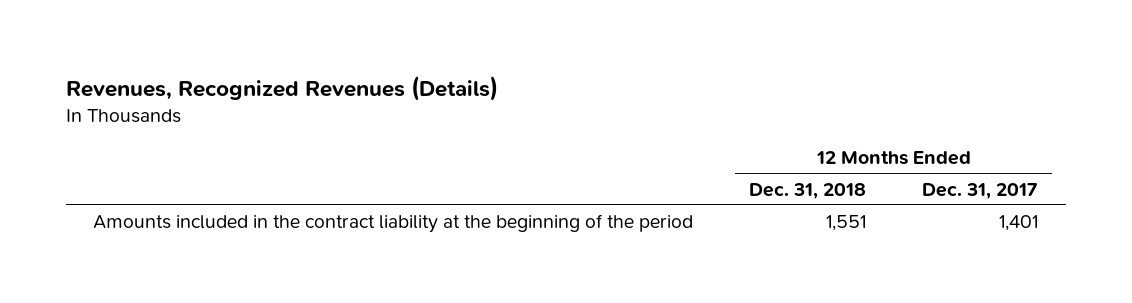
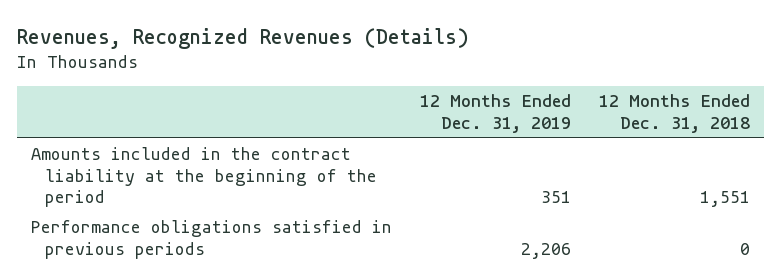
[922,182,1039,199] Dec. 31, 2017 -> none
none -> [419,94,571,133] 12 Months Ended Dec. 31, 2019
none -> [30,220,392,259] Performance obligations satisfied in previous periods

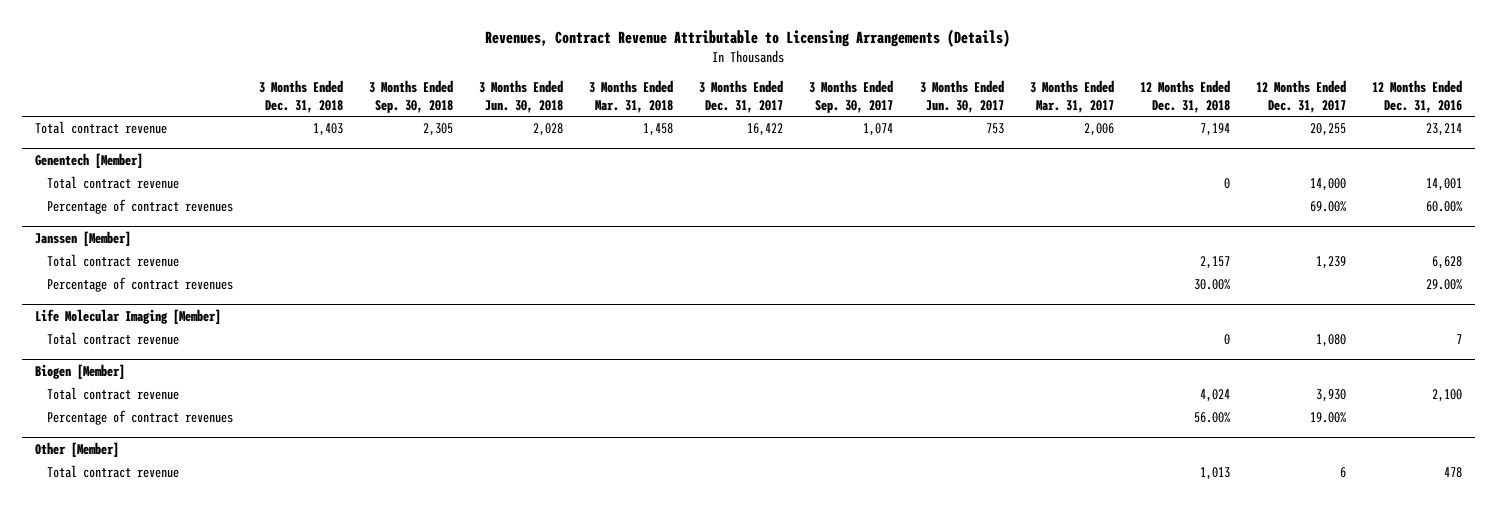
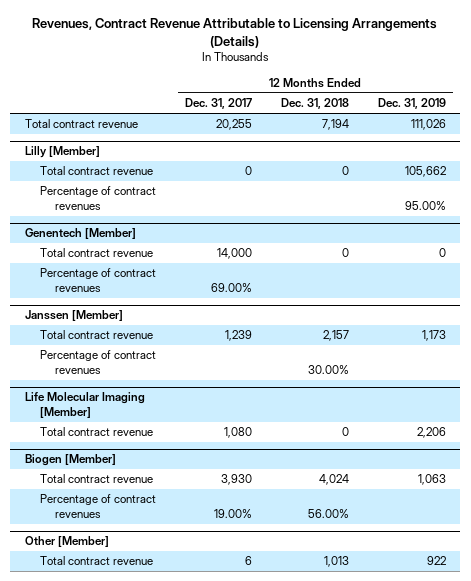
[259,80,344,113] 3 Months Ended Dec. 31, 2018 -> none
[369,80,454,113] 3 Months Ended Sep. 30, 2018 -> none
[479,80,564,113] 3 Months Ended Jun. 30, 2018 -> none
[589,80,674,113] 3 Months Ended Mar. 31, 2018 -> none
[699,80,784,113] 3 Months Ended Dec. 31, 2017 -> none
[809,80,894,113] 3 Months Ended Sep. 30, 2017 -> none
[919,80,1004,113] 3 Months Ended Jun. 30, 2017 -> none
[1029,80,1114,113] 3 Months Ended Mar. 31, 2017 -> none
[1371,80,1462,113] 12 Months Ended Dec. 31, 2016 -> none
none -> [377,98,446,110] Dec. 31, 2019
none -> [24,146,100,159] Lilly [Member]
none -> [39,166,153,176] Total contract revenue
none -> [39,186,156,210] Percentage of contract revenues

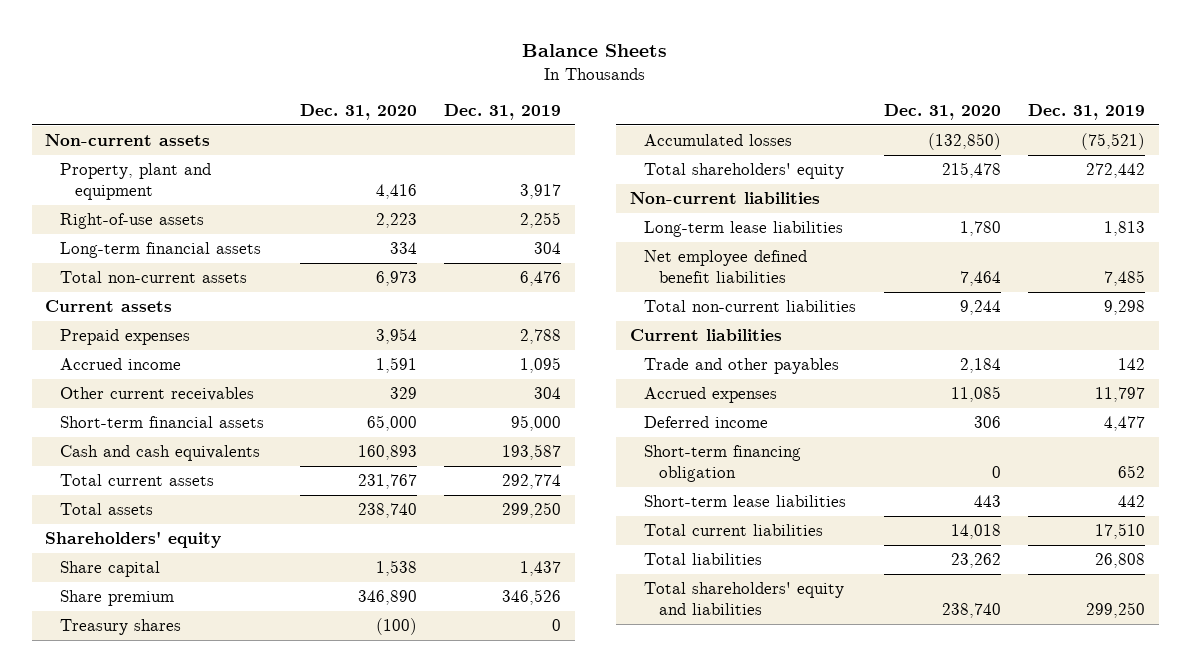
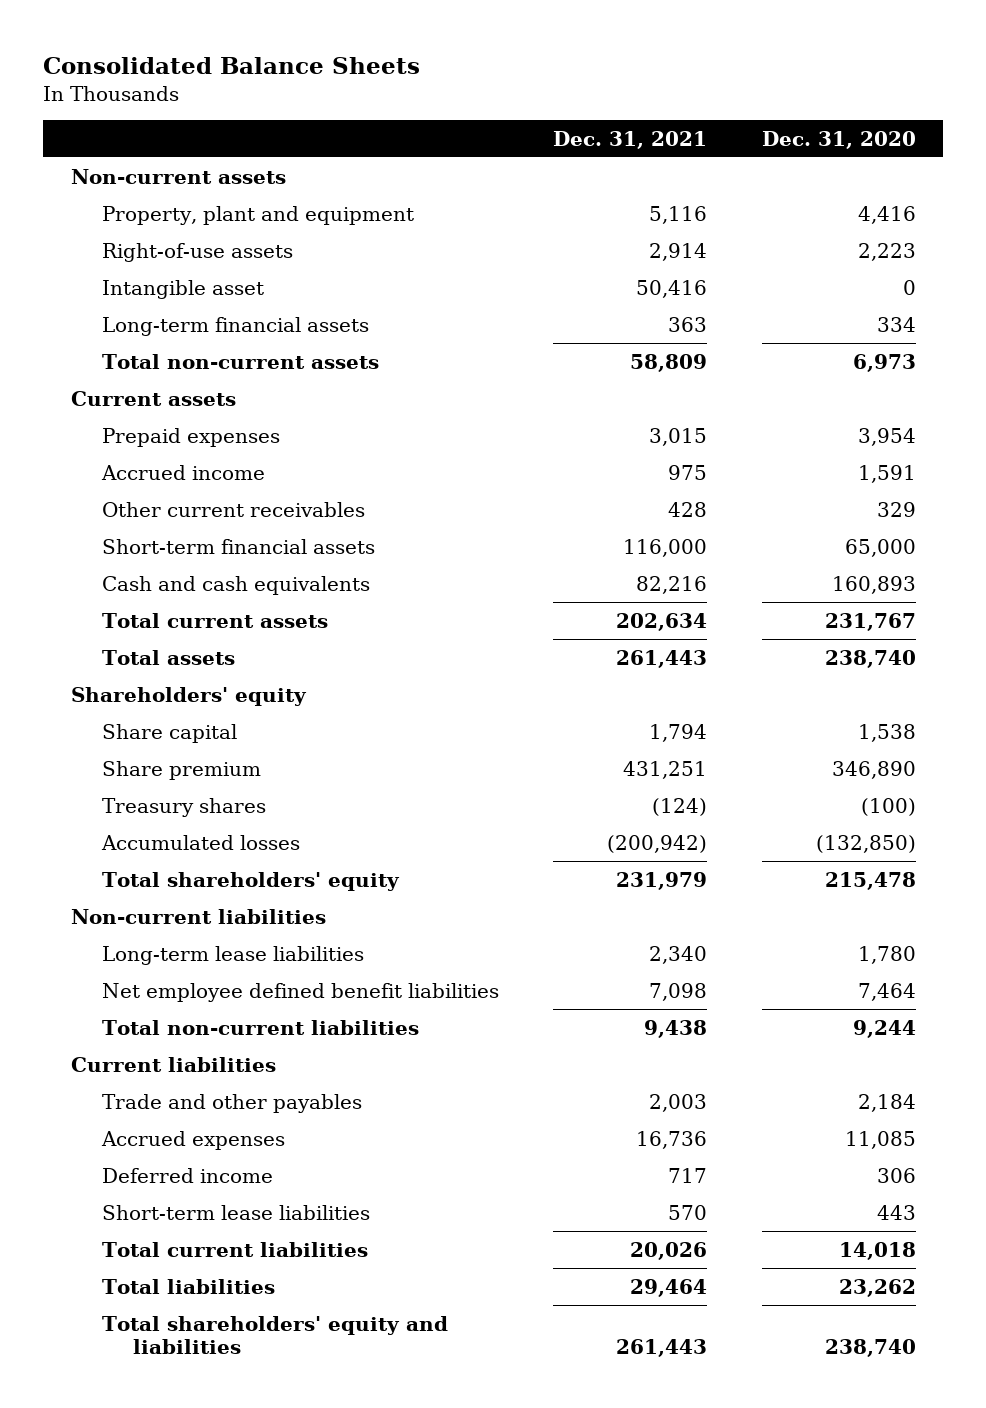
[522,44,668,58] Balance Sheets -> [43,56,421,74] Consolidated Balance Sheets
[443,103,561,120] Dec. 31, 2019 -> none
none -> [553,130,708,149] Dec. 31, 2021
none -> [101,279,264,299] Intangible asset
[644,444,802,483] Short-term financing obligation -> none

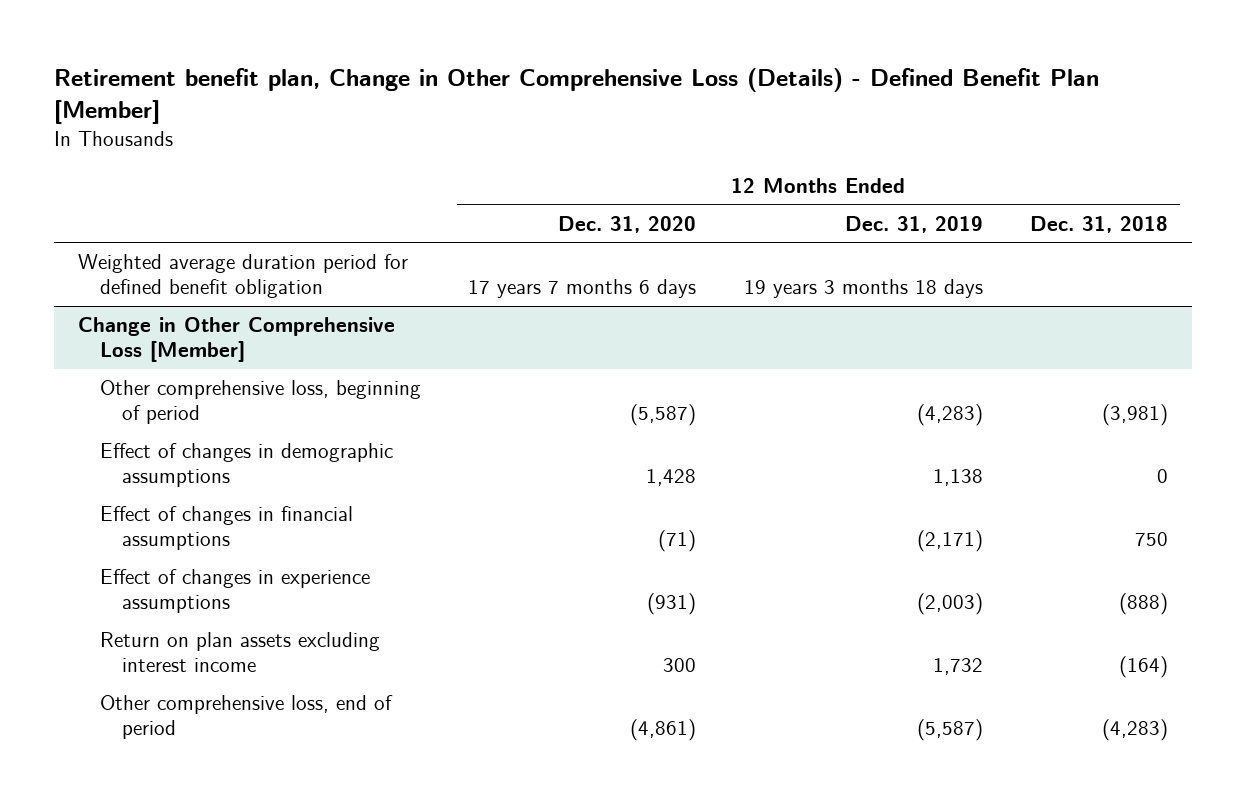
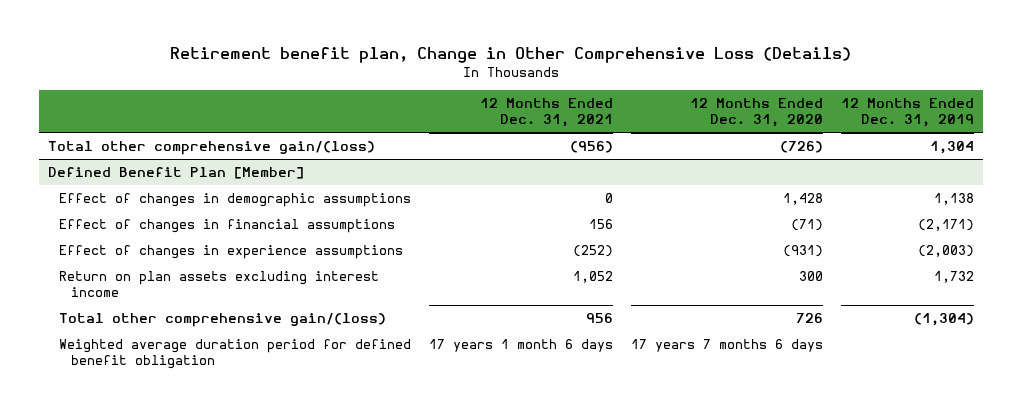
[54,68,1100,125] Retirement benefit plan, Change in Other Comprehensive Loss (Details) - Defined Benefit Plan [Member] -> [169,47,851,64] Retirement benefit plan, Change in Other Comprehensive Loss (Details)
[1030,215,1169,233] Dec. 31, 2018 -> none
none -> [480,97,614,127] 12 Months Ended Dec. 31, 2021
[77,254,408,298] Weighted average duration period for defined benefit obligation -> none
[100,380,422,424] Other comprehensive loss, beginning of period -> none
none -> [47,141,375,156] Total other comprehensive gain/(loss)
[77,317,395,362] Change in Other Comprehensive Loss [Member] -> [47,167,304,180] Defined Benefit Plan [Member]
[100,695,394,739] Other comprehensive loss, end of period -> none
none -> [59,313,387,328] Total other comprehensive gain/(loss)
none -> [59,339,412,370] Weighted average duration period for defined benefit obligation

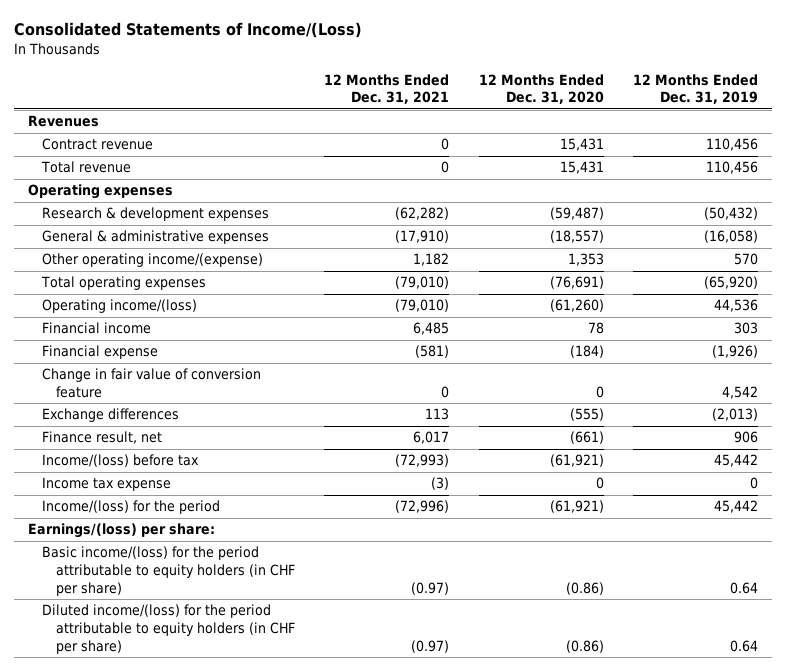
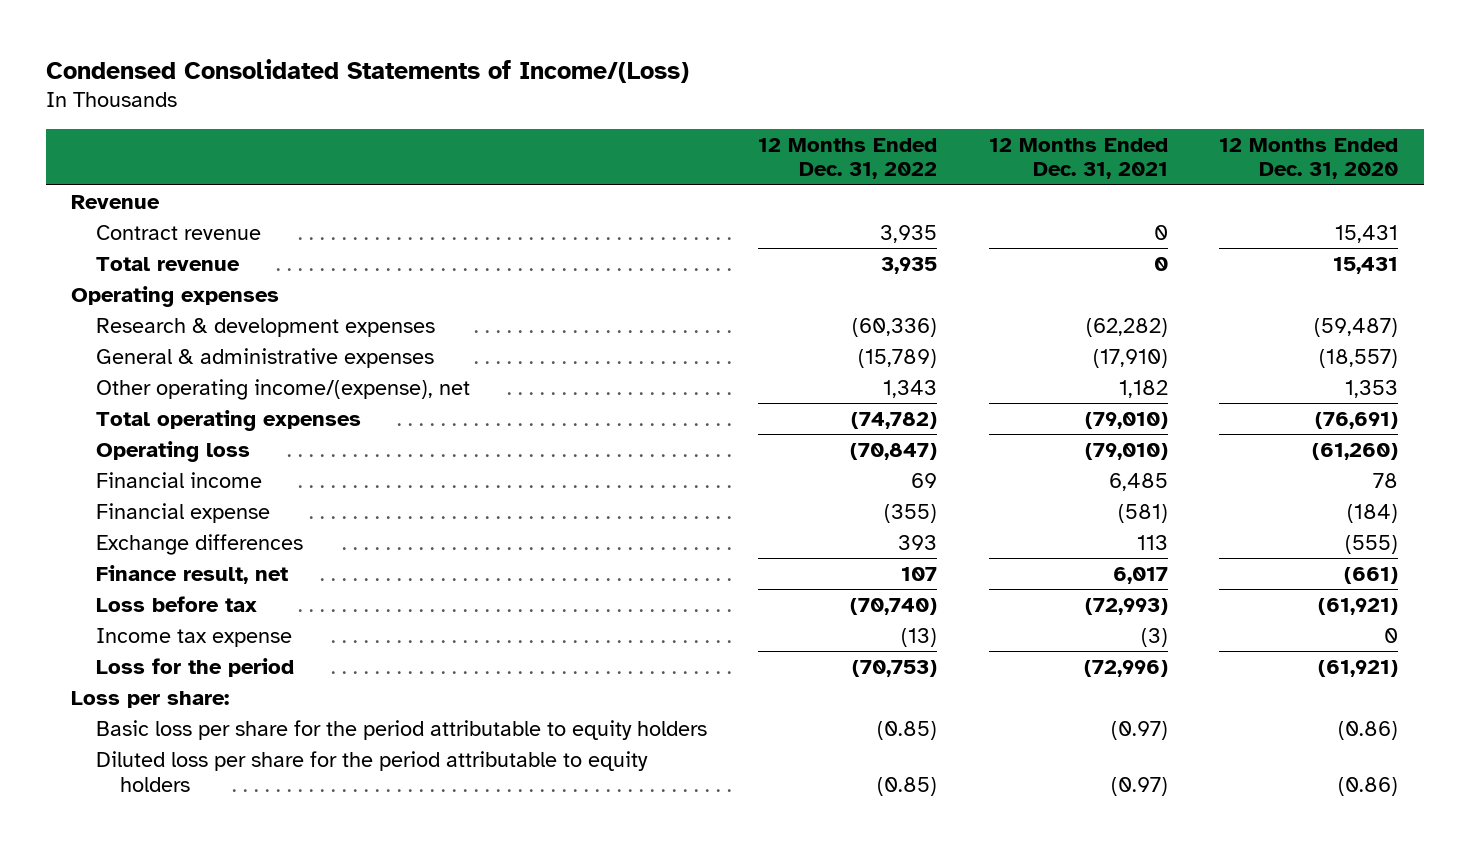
[13,22,362,39] Consolidated Statements of Income/(Loss) -> [45,58,689,83] Condensed Consolidated Statements of Income/(Loss)
[632,73,758,105] 12 Months Ended Dec. 31, 2019 -> none
none -> [758,137,938,180] 12 Months Ended Dec. 31, 2022
[28,115,100,128] Revenues -> [71,194,161,209] Revenue
[42,253,264,268] Other operating income/(expense) -> [95,378,470,400] Other operating income/(expense), net
[42,299,198,314] Operating income/(loss) -> [95,440,250,462] Operating loss
[42,368,262,399] Change in fair value of conversion feature -> none
[42,454,200,468] Income/(loss) before tax -> [95,595,257,612] Loss before tax
[42,500,221,515] Income/(loss) for the period -> [95,657,294,677] Loss for the period
[28,523,216,539] Earnings/(loss) per share: -> [71,690,230,708] Loss per share:
[42,546,296,596] Basic income/(loss) for the period attributable to equity holders (in CHF per share) -> [95,719,707,740] Basic loss per share for the period attributable to equity holders
[42,604,296,654] Diluted income/(loss) for the period attributable to equity holders (in CHF per share) -> [95,750,648,792] Diluted loss per share for the period attributable to equity holders

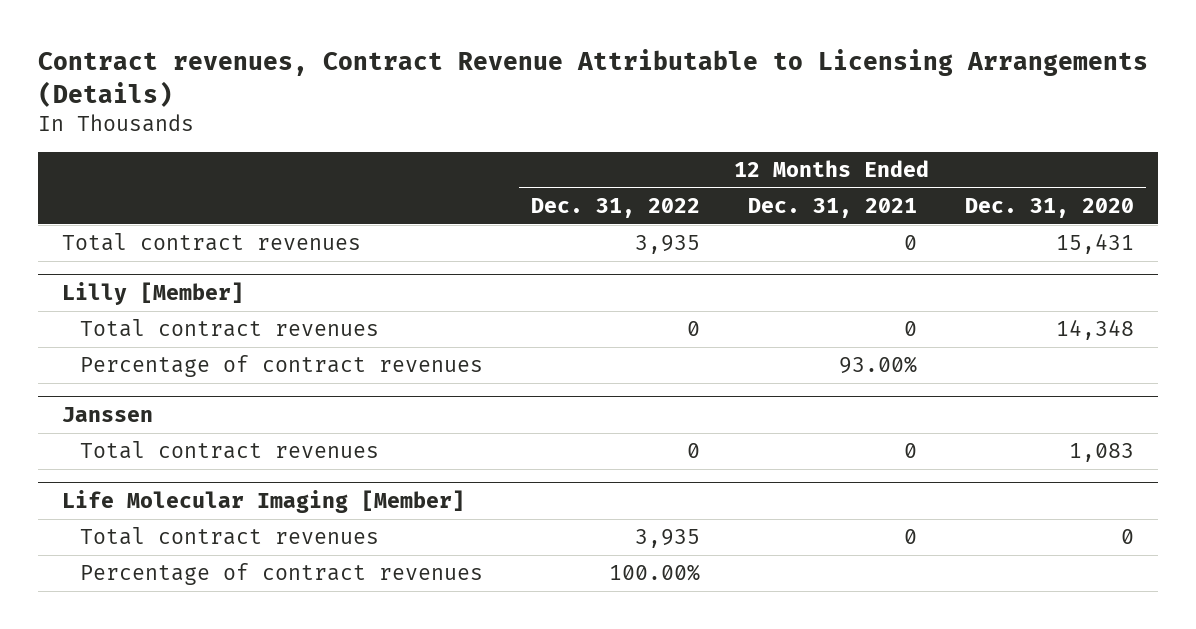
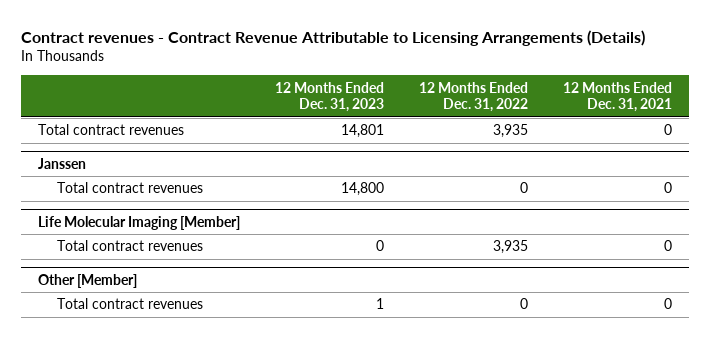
[37,49,1148,107] Contract revenues, Contract Revenue Attributable to Licensing Arrangements (Details) -> [21,29,646,46] Contract revenues - Contract Revenue Attributable to Licensing Arrangements (Details)
[964,198,1134,219] Dec. 31, 2020 -> none
none -> [275,81,385,113] 12 Months Ended Dec. 31, 2023
[61,281,244,305] Lilly [Member] -> none
[80,319,380,338] Total contract revenues -> none
[80,355,484,378] Percentage of contract revenues -> none
[80,563,484,586] Percentage of contract revenues -> none
none -> [38,273,138,288] Other [Member]
none -> [57,298,204,310] Total contract revenues

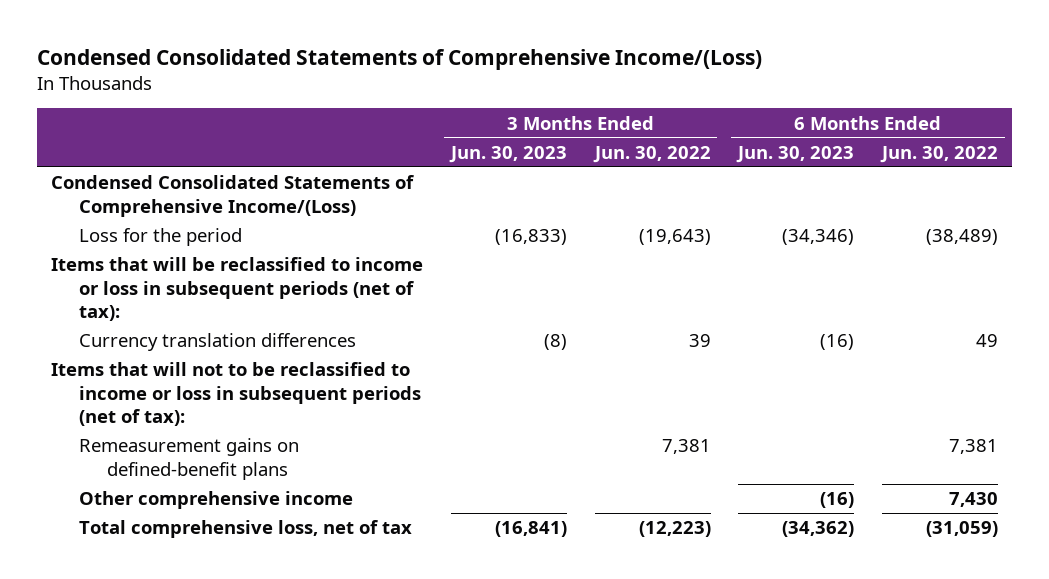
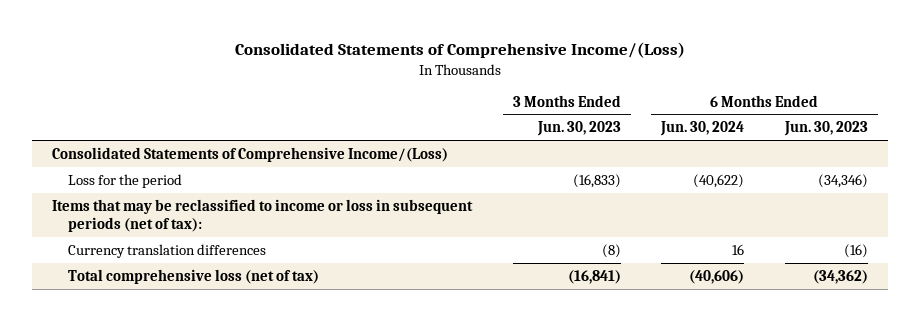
[36,49,762,71] Condensed Consolidated Statements of Comprehensive Income/(Loss) -> [234,41,685,58] Consolidated Statements of Comprehensive Income/(Loss)
[592,145,711,163] Jun. 30, 2022 -> none
[880,145,999,163] Jun. 30, 2022 -> none
none -> [660,121,745,137] Jun. 30, 2024
[50,175,414,217] Condensed Consolidated Statements of Comprehensive Income/(Loss) -> [52,146,449,162] Consolidated Statements of Comprehensive Income/(Loss)
[50,257,423,322] Items that will be reclassified to income or loss in subsequent periods (net of tax): -> [52,198,474,233] Items that may be reclassified to income or loss in subsequent periods (net of tax):
[50,362,421,427] Items that will not to be reclassified to income or loss in subsequent periods (net of tax): -> none
[78,438,299,480] Remeasurement gains on defined-benefit plans -> none
[78,491,353,510] Other comprehensive income -> none
[78,520,412,539] Total comprehensive loss, net of tax -> [68,268,320,284] Total comprehensive loss (net of tax)

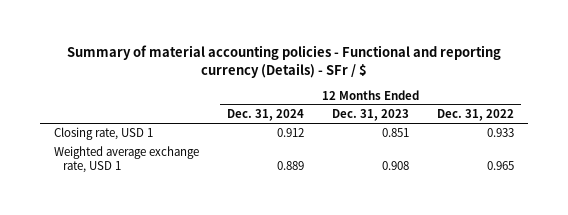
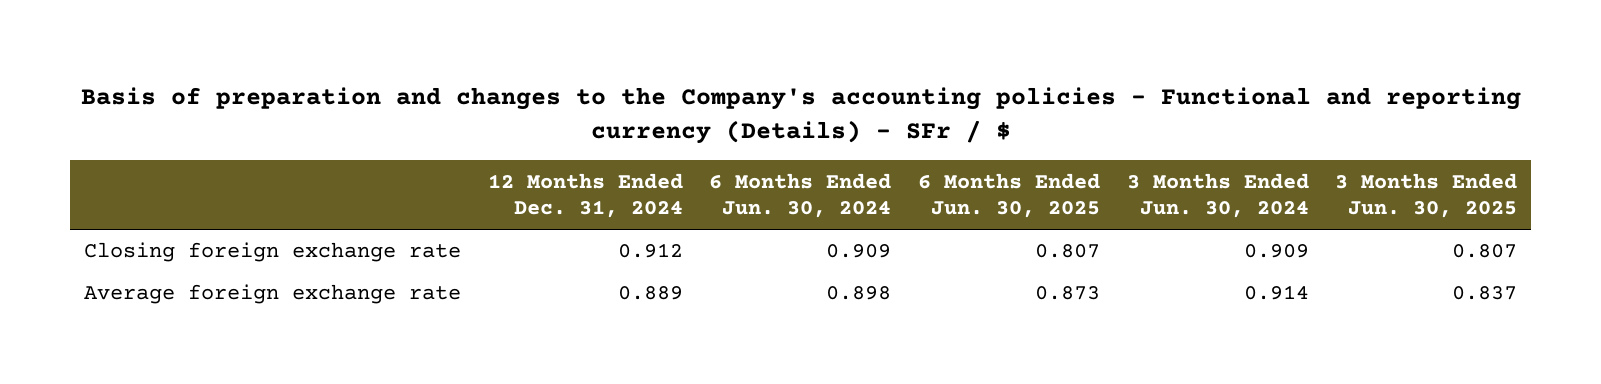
[66,45,501,78] Summary of material accounting policies - Functional and reporting currency (Details) - SFr / $ -> [80,87,1521,145] Basis of preparation and changes to the Company's accounting policies - Functional and reporting currency (Details) - SFr / $
[332,109,410,122] Dec. 31, 2023 -> none
[437,109,515,122] Dec. 31, 2022 -> none
none -> [709,172,892,219] 6 Months Ended Jun. 30, 2024
none -> [917,172,1100,219] 6 Months Ended Jun. 30, 2025
none -> [1126,172,1309,219] 3 Months Ended Jun. 30, 2024
none -> [1335,172,1518,219] 3 Months Ended Jun. 30, 2025
[53,127,153,141] Closing rate, USD 1 -> [83,242,461,263] Closing foreign exchange rate
[53,146,199,173] Weighted average exchange rate, USD 1 -> [83,284,461,305] Average foreign exchange rate

